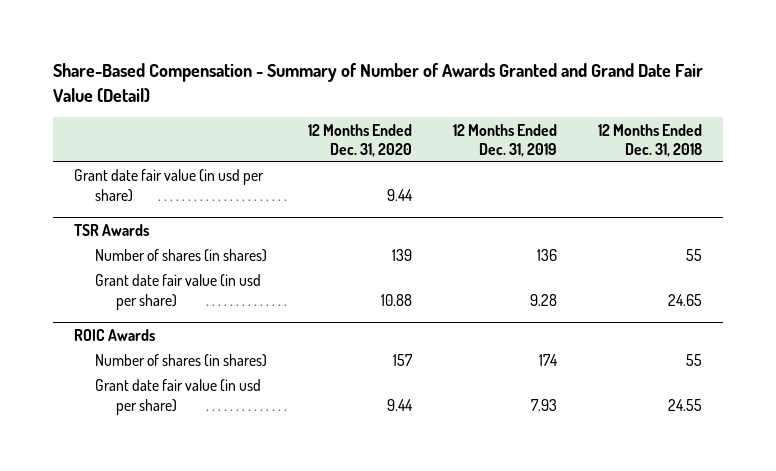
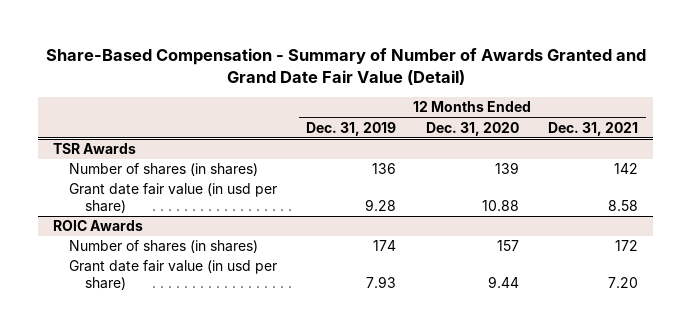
[598,123,703,157] 12 Months Ended Dec. 31, 2018 -> none
none -> [548,121,639,136] Dec. 31, 2021
[73,169,264,202] Grant date fair value (in usd per share) -> none

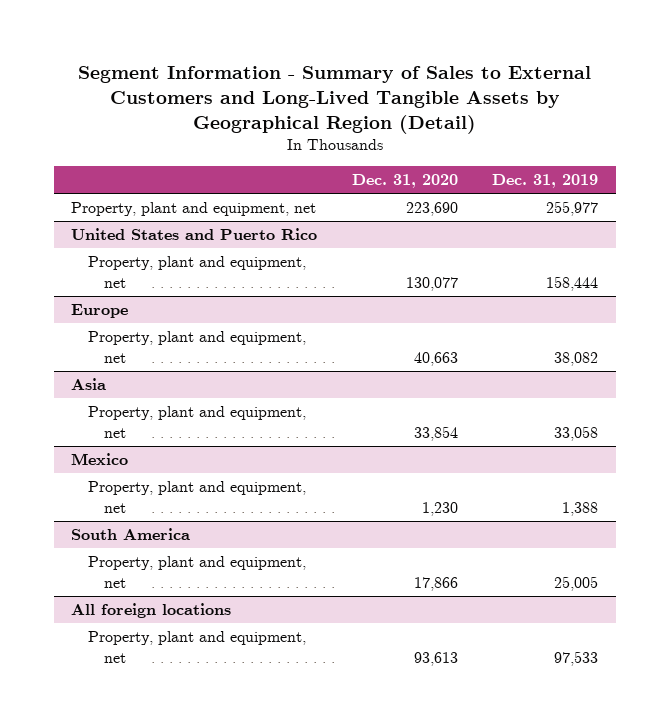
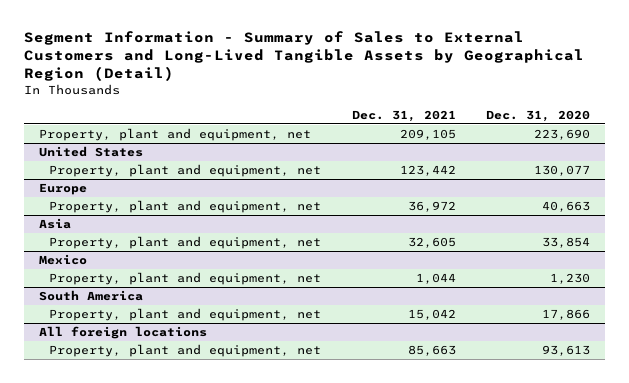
[492,174,599,189] Dec. 31, 2019 -> none
none -> [351,109,456,122] Dec. 31, 2021
[71,228,318,241] United States and Puerto Rico -> [39,145,144,157] United States

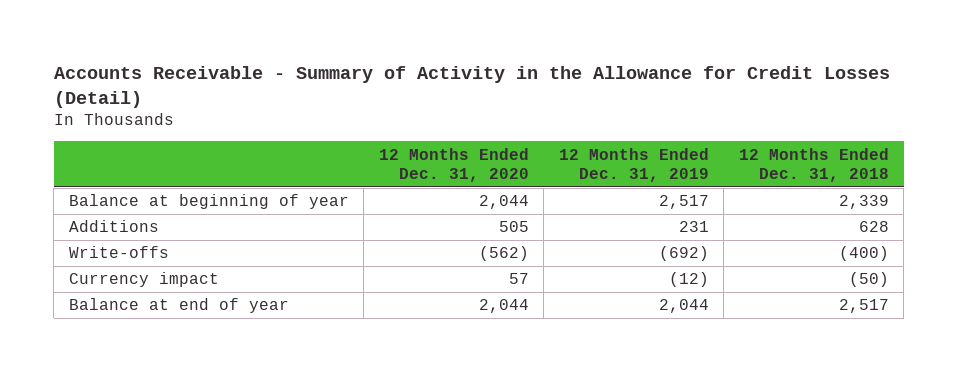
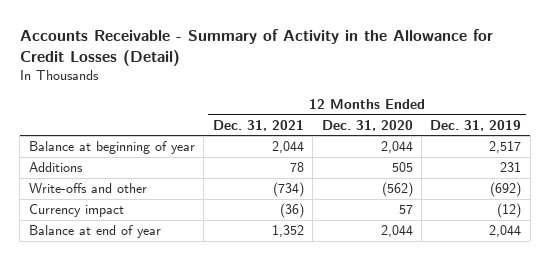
[738,147,889,183] 12 Months Ended Dec. 31, 2018 -> none
none -> [212,119,304,131] Dec. 31, 2021
[68,246,169,259] Write-offs -> [28,183,147,194] Write-offs and other

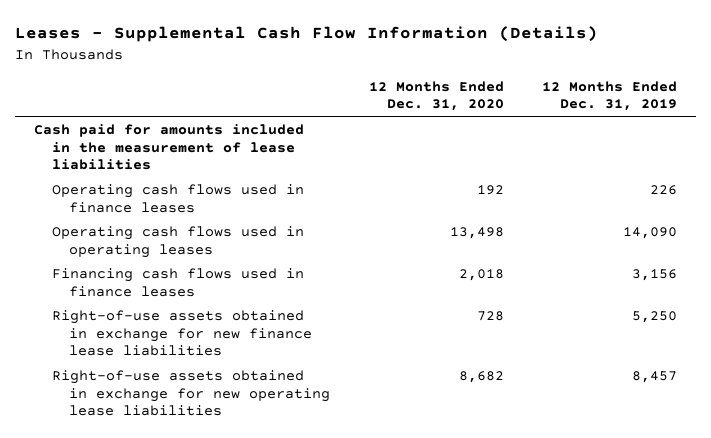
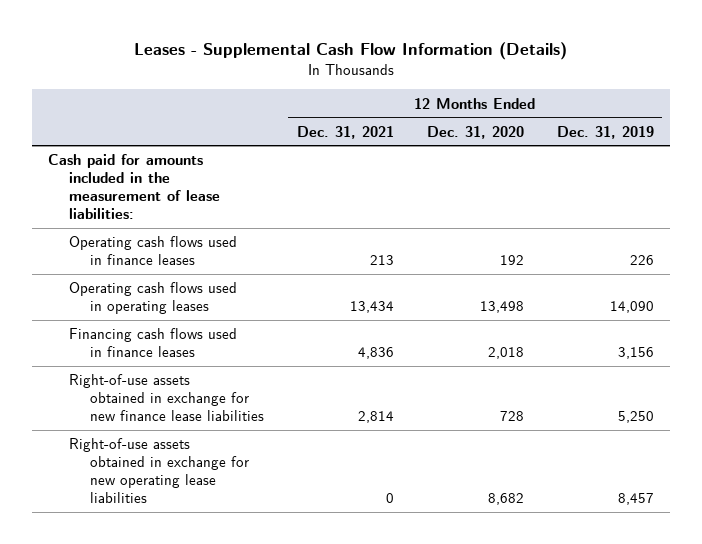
none -> [296,125,394,139] Dec. 31, 2021
[33,123,304,171] Cash paid for amounts included in the measurement of lease liabilities -> [48,154,220,220] Cash paid for amounts included in the measurement of lease liabilities:

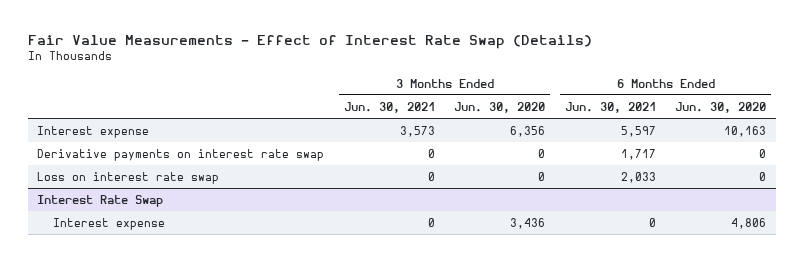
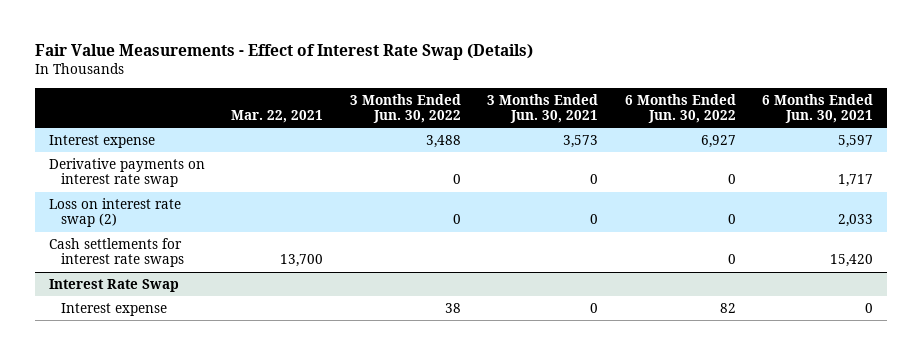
[454,101,546,113] Jun. 30, 2020 -> none
[675,101,767,113] Jun. 30, 2020 -> none
none -> [231,110,324,124] Mar. 22, 2021
none -> [349,93,461,124] 3 Months Ended Jun. 30, 2022
none -> [624,93,736,124] 6 Months Ended Jun. 30, 2022
[37,172,220,185] Loss on interest rate swap -> [48,197,181,228] Loss on interest rate swap (2)
none -> [48,237,185,268] Cash settlements for interest rate swaps

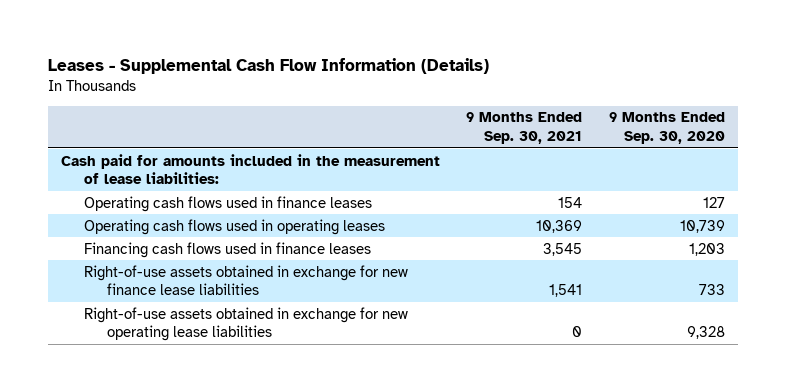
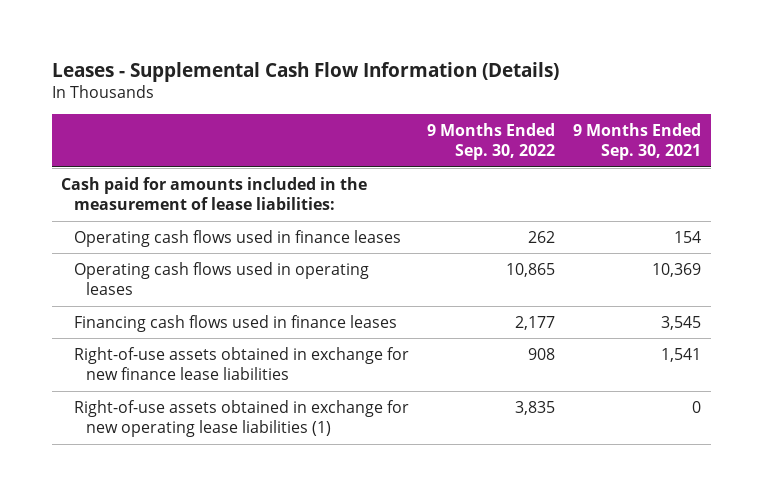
[608,112,725,145] 9 Months Ended Sep. 30, 2020 -> none
none -> [427,122,556,161] 9 Months Ended Sep. 30, 2022
[84,306,409,342] Right-of-use assets obtained in exchange for new operating lease liabilities -> [73,399,409,438] Right-of-use assets obtained in exchange for new operating lease liabilities (1)

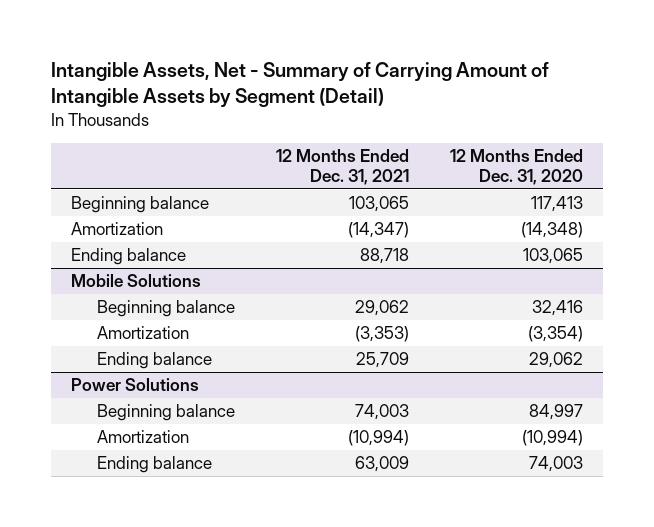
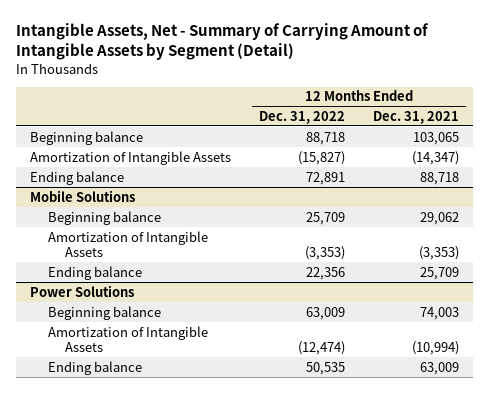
[449,148,583,185] 12 Months Ended Dec. 31, 2020 -> none
none -> [258,110,345,124] Dec. 31, 2022
[71,221,164,235] Amortization -> [29,150,231,165] Amortization of Intangible Assets
[96,325,189,339] Amortization -> [47,230,208,258] Amortization of Intangible Assets
[96,429,189,443] Amortization -> [47,325,208,353] Amortization of Intangible Assets

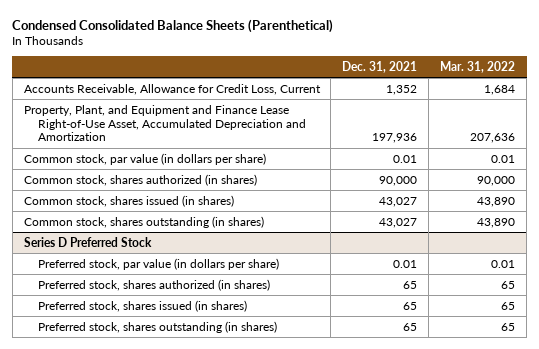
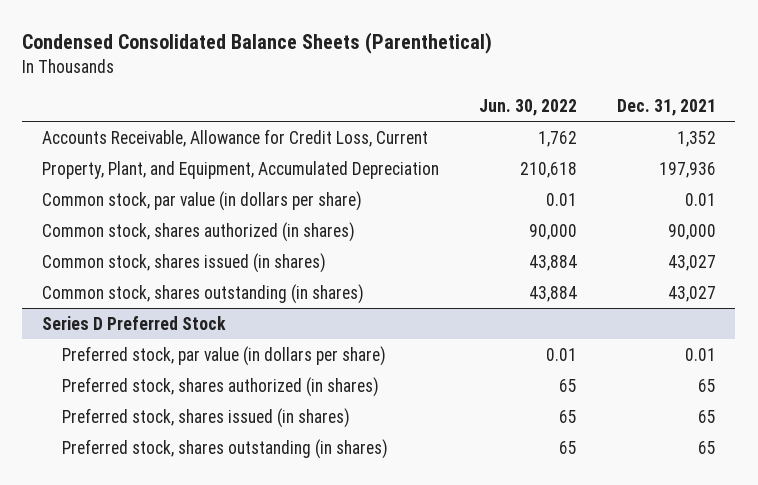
[440,60,516,73] Mar. 31, 2022 -> none
none -> [478,98,577,116] Jun. 30, 2022
[23,104,307,142] Property, Plant, and Equipment and Finance Lease Right-of-Use Asset, Accumulated Depreciation and Amortization -> [42,160,440,179] Property, Plant, and Equipment, Accumulated Depreciation

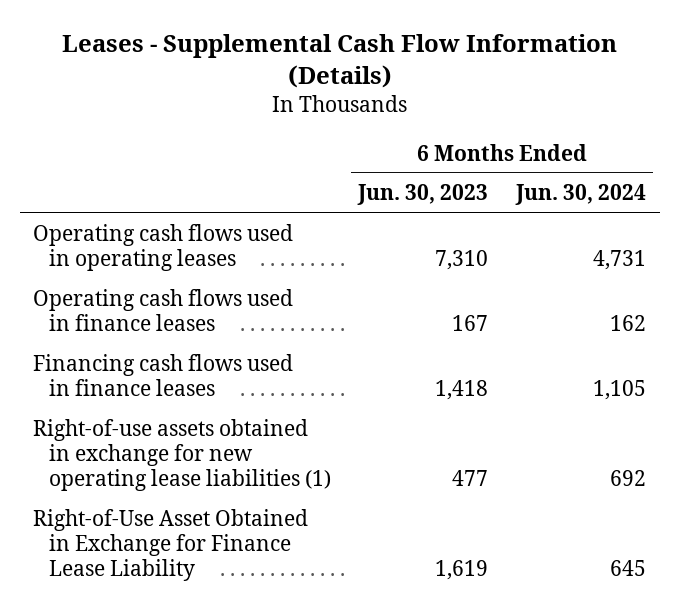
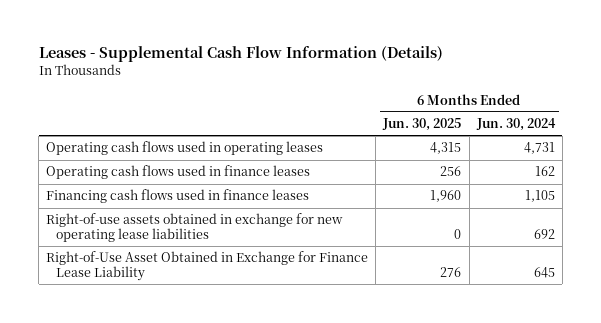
[357,184,489,206] Jun. 30, 2023 -> none
none -> [382,118,462,132] Jun. 30, 2025
[33,419,331,492] Right-of-use assets obtained in exchange for new operating lease liabilities (1) -> [46,213,344,243] Right-of-use assets obtained in exchange for new operating lease liabilities

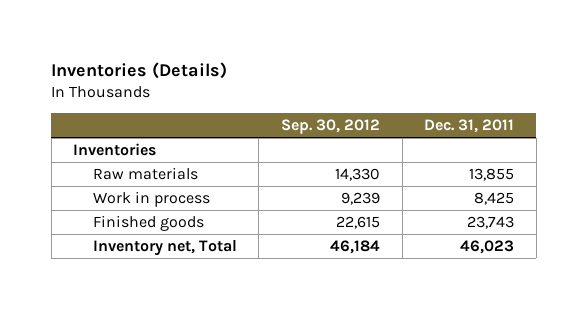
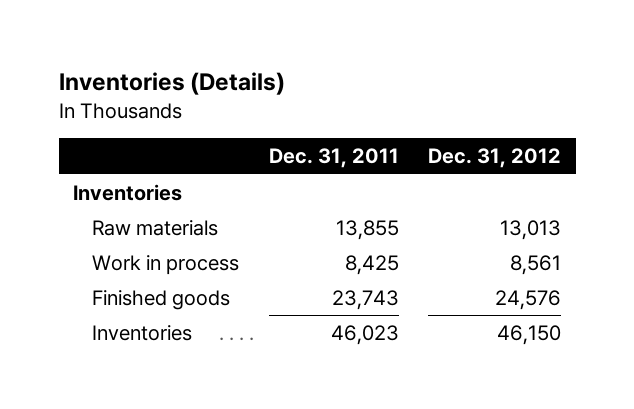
[280,119,380,135] Sep. 30, 2012 -> none
none -> [427,148,561,169] Dec. 31, 2012
[92,240,237,257] Inventory net, Total -> [92,324,193,341] Inventories

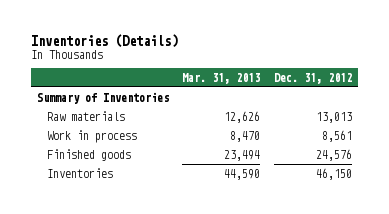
[268,148,399,169] Dec. 31, 2011 -> none
none -> [182,72,261,84] Mar. 31, 2013
[73,183,183,201] Inventories -> [37,91,170,104] Summary of Inventories

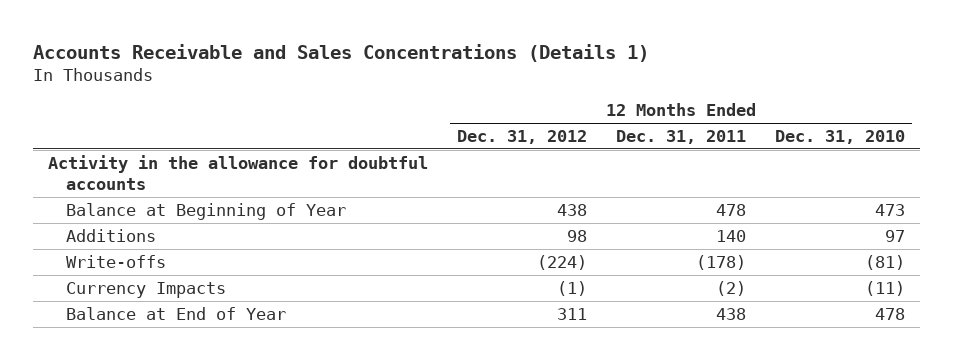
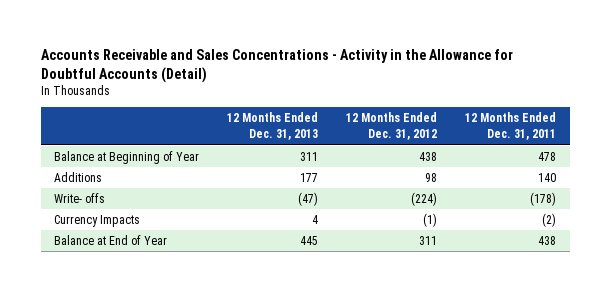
[33,43,650,62] Accounts Receivable and Sales Concentrations (Details 1) -> [40,48,513,83] Accounts Receivable and Sales Concentrations - Activity in the Allowance for Doubtful Accounts (Detail)
[775,129,906,144] Dec. 31, 2010 -> none
none -> [227,112,319,141] 12 Months Ended Dec. 31, 2013
[47,154,428,190] Activity in the allowance for doubtful accounts -> none
[66,254,167,268] Write-offs -> [54,193,106,204] Write- offs

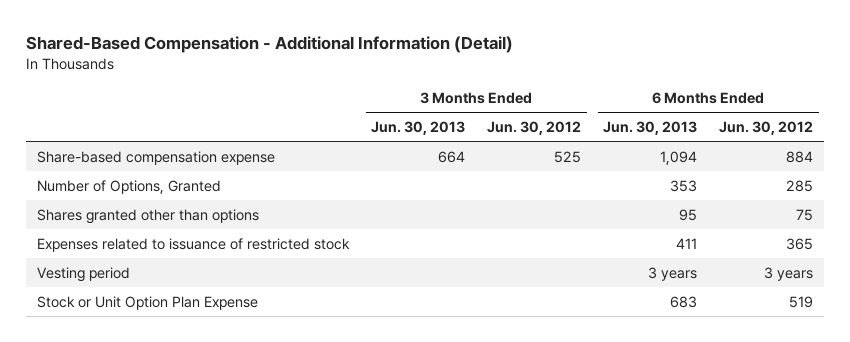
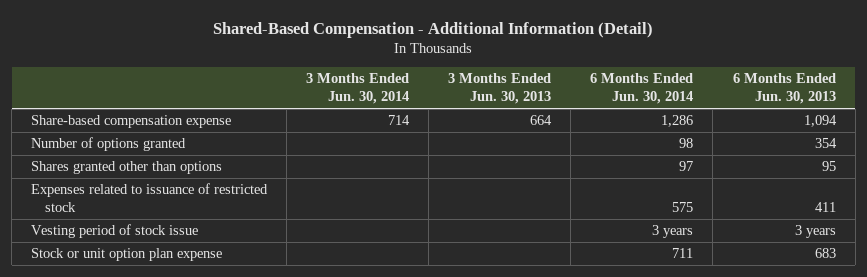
[487,121,582,136] Jun. 30, 2012 -> none
[719,121,814,136] Jun. 30, 2012 -> none
none -> [306,73,410,105] 3 Months Ended Jun. 30, 2014
none -> [590,73,694,105] 6 Months Ended Jun. 30, 2014
[37,179,222,194] Number of Options, Granted -> [31,137,187,152] Number of options granted
[670,179,698,192] 353 -> [814,138,837,149] 354
[37,266,131,282] Vesting period -> [31,224,199,239] Vesting period of stock issue
[37,295,259,310] Stock or Unit Option Plan Expense -> [31,248,223,262] Stock or unit option plan expense

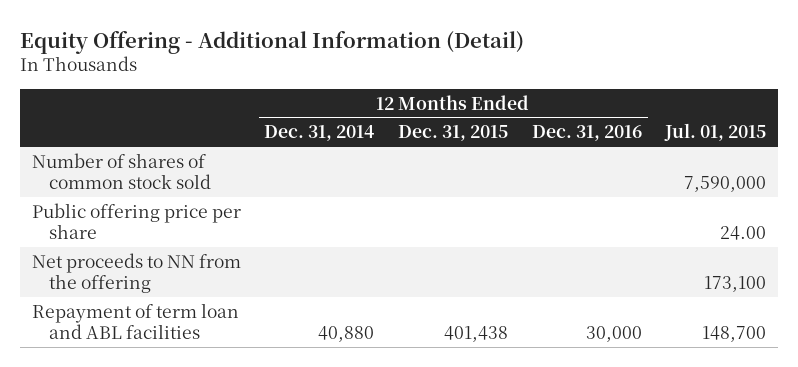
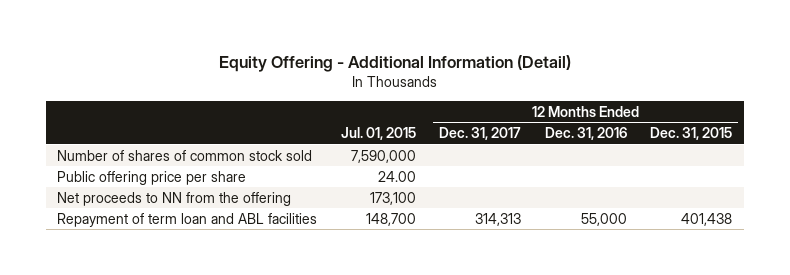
[264,125,375,142] Dec. 31, 2014 -> none
none -> [439,127,522,141] Dec. 31, 2017
[585,326,642,343] 30,000 -> [580,212,627,226] 55,000

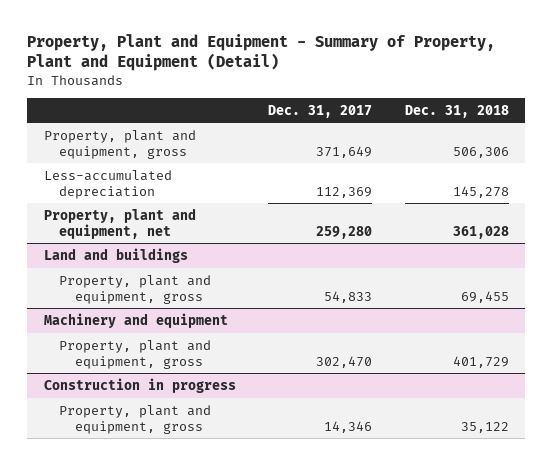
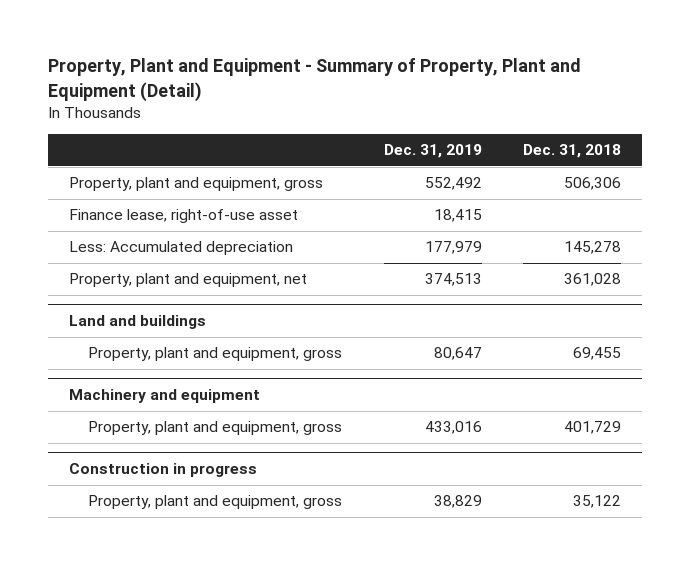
[268,104,373,118] Dec. 31, 2017 -> none
none -> [383,144,482,159] Dec. 31, 2019
none -> [68,209,298,224] Finance lease, right-of-use asset
[43,169,172,199] Less-accumulated depreciation -> [68,241,293,256] Less: Accumulated depreciation

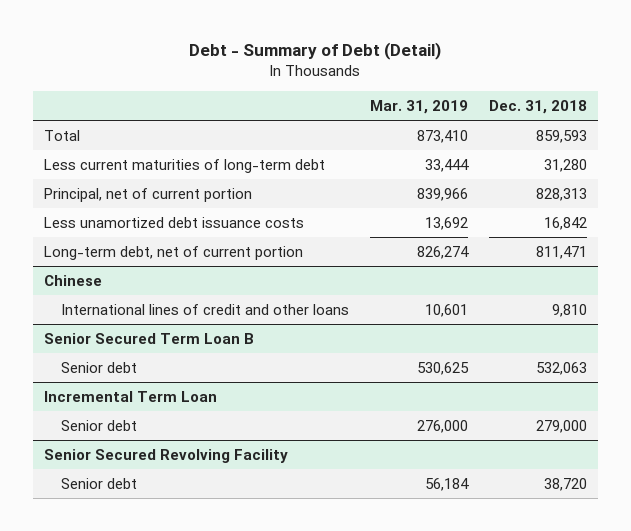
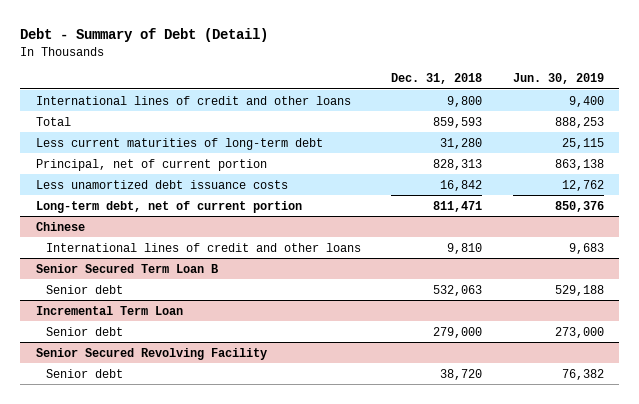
[370,99,469,114] Mar. 31, 2019 -> none
none -> [512,73,604,85] Jun. 30, 2019
none -> [35,95,351,105] International lines of credit and other loans

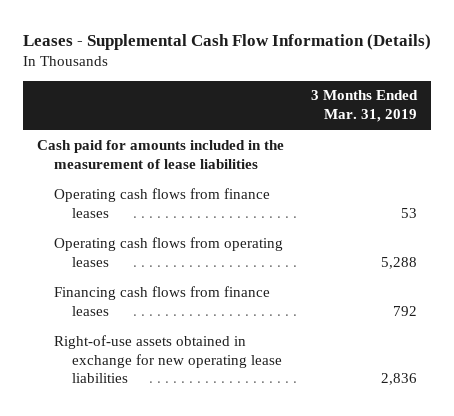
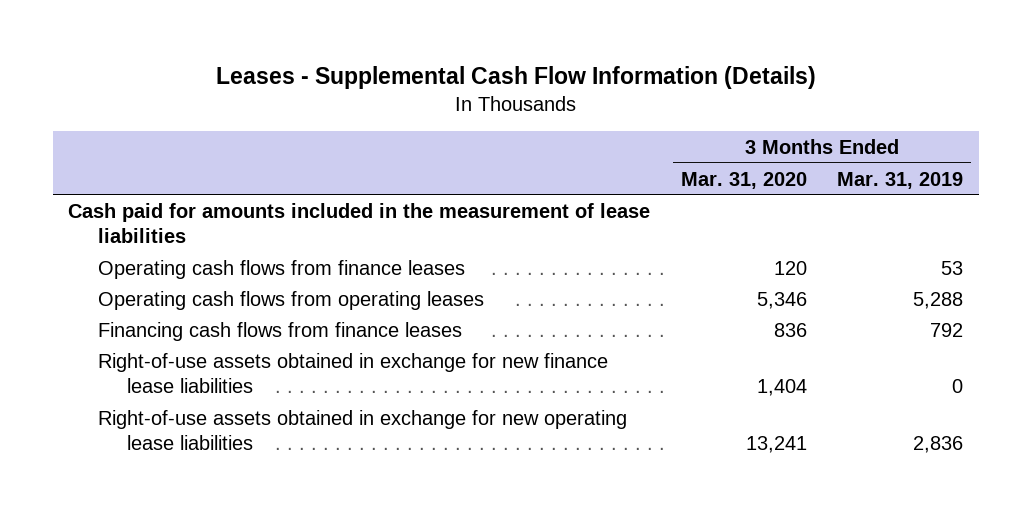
none -> [680,171,807,189] Mar. 31, 2020
none -> [97,352,608,394] Right-of-use assets obtained in exchange for new finance lease liabilities

